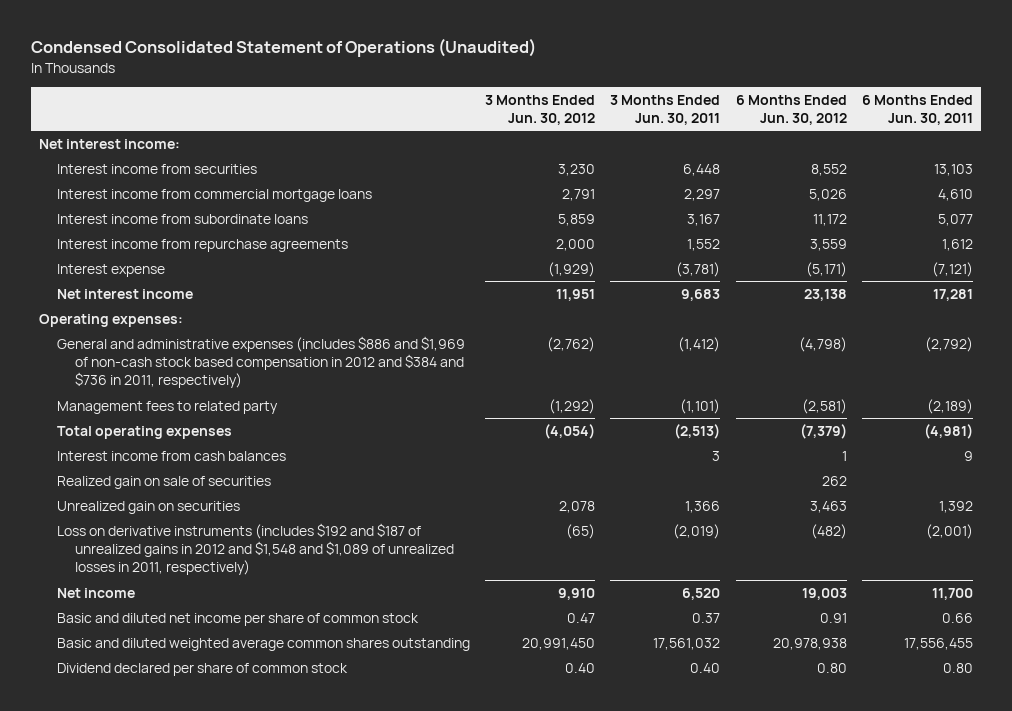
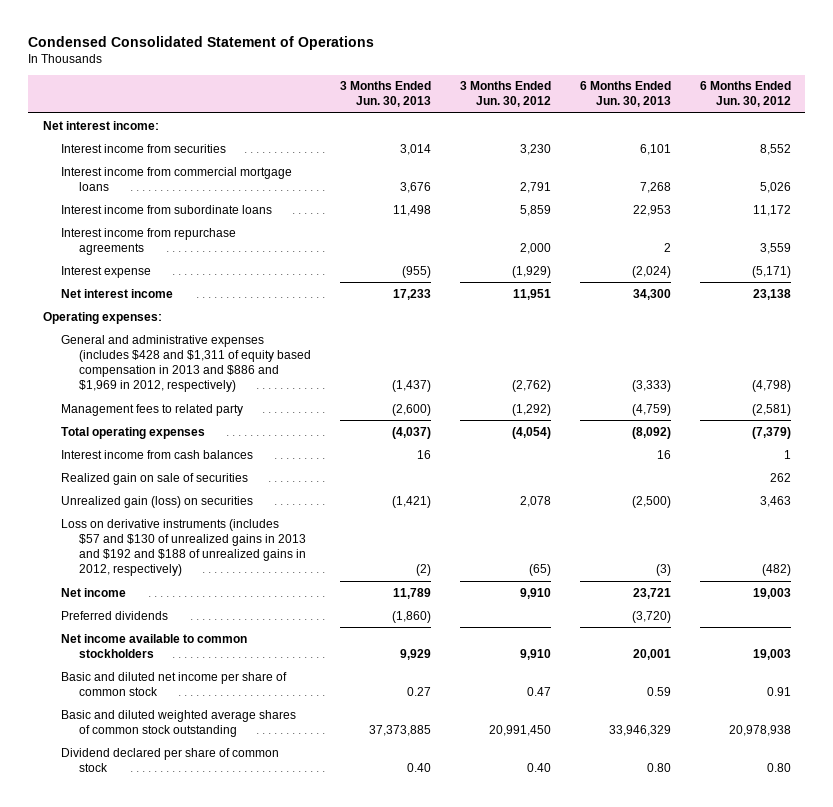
[31,38,537,58] Condensed Consolidated Statement of Operations (Unaudited) -> [28,35,375,50] Condensed Consolidated Statement of Operations
[610,94,721,125] 3 Months Ended Jun. 30, 2011 -> none
[861,94,973,125] 6 Months Ended Jun. 30, 2011 -> none
none -> [339,81,431,108] 3 Months Ended Jun. 30, 2013
none -> [579,81,671,108] 6 Months Ended Jun. 30, 2013
[56,335,465,389] General and administrative expenses (includes $886 and $1,969 of non-cash stock based compensation in 2012 and $384 and $736 in 2011, respectively) -> [60,334,311,393] General and administrative expenses (includes $428 and $1,311 of equity based compensation in 2013 and $886 and $1,969 in 2012, respectively)
[56,500,240,514] Unrealized gain on securities -> [60,495,253,508] Unrealized gain (loss) on securities
[56,522,454,576] Loss on derivative instruments (includes $192 and $187 of unrealized gains in 2012 and $1,548 and $1,089 of unrealized losses in 2011, respectively) -> [60,518,306,577] Loss on derivative instruments (includes $57 and $130 of unrealized gains in 2013 and $192 and $188 of unrealized gains in 2012, respectively)
none -> [60,610,168,620] Preferred dividends
none -> [60,633,247,658] Net income available to common stockholders
[56,637,470,651] Basic and diluted weighted average common shares outstanding -> [60,709,296,737] Basic and diluted weighted average shares of common stock outstanding

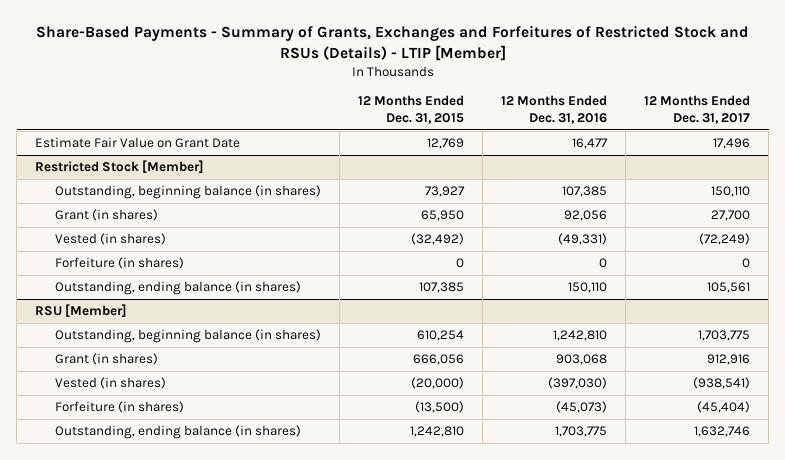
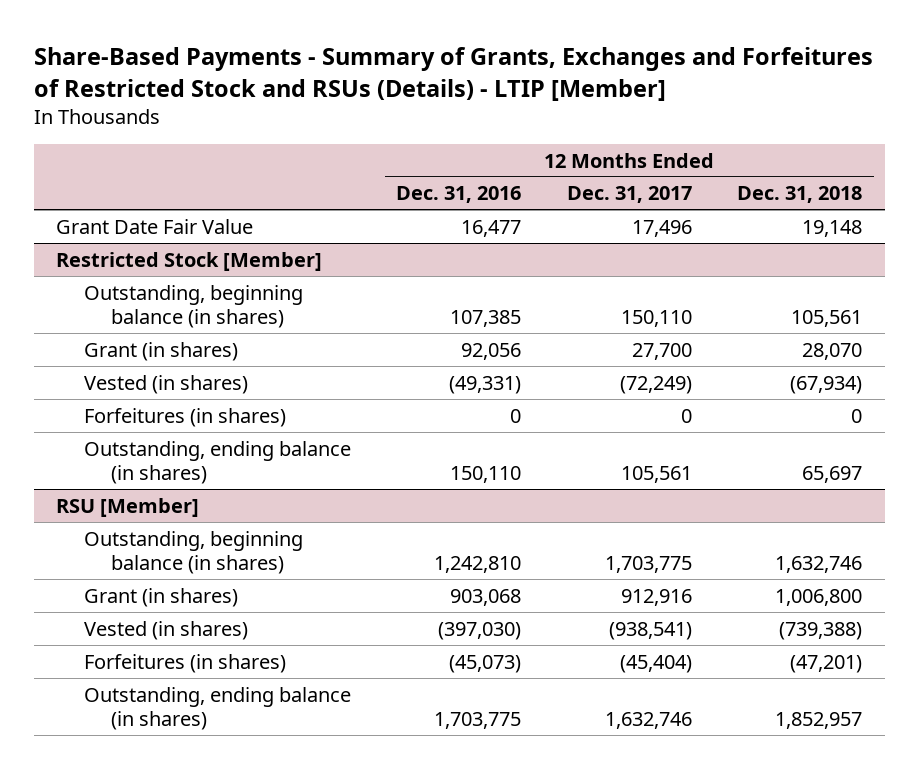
[358,95,465,125] 12 Months Ended Dec. 31, 2015 -> none
none -> [737,186,863,204] Dec. 31, 2018
[35,137,241,149] Estimate Fair Value on Grant Date -> [56,218,254,234] Grant Date Fair Value
[55,257,185,270] Forfeiture (in shares) -> [83,407,286,427] Forfeitures (in shares)
[55,401,185,414] Forfeiture (in shares) -> [83,653,286,673] Forfeitures (in shares)

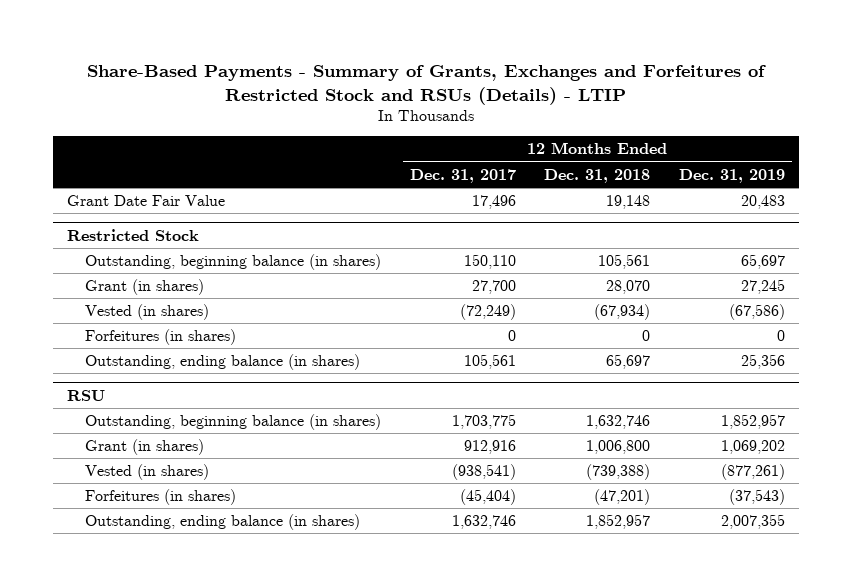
[33,47,873,101] Share-Based Payments - Summary of Grants, Exchanges and Forfeitures of Restricted Stock and RSUs (Details) - LTIP [Member] -> [87,64,767,105] Share-Based Payments - Summary of Grants, Exchanges and Forfeitures of Restricted Stock and RSUs (Details) - LTIP
[396,186,522,204] Dec. 31, 2016 -> none
none -> [678,168,785,183] Dec. 31, 2019
[56,251,323,271] Restricted Stock [Member] -> [67,228,200,241] Restricted Stock
[56,497,200,517] RSU [Member] -> [67,389,106,401] RSU

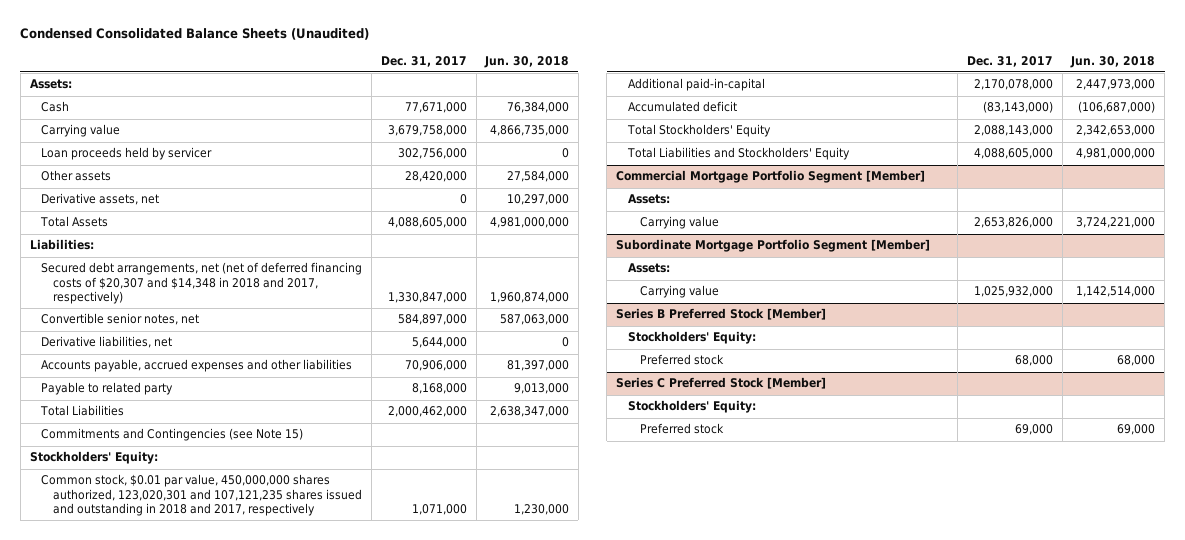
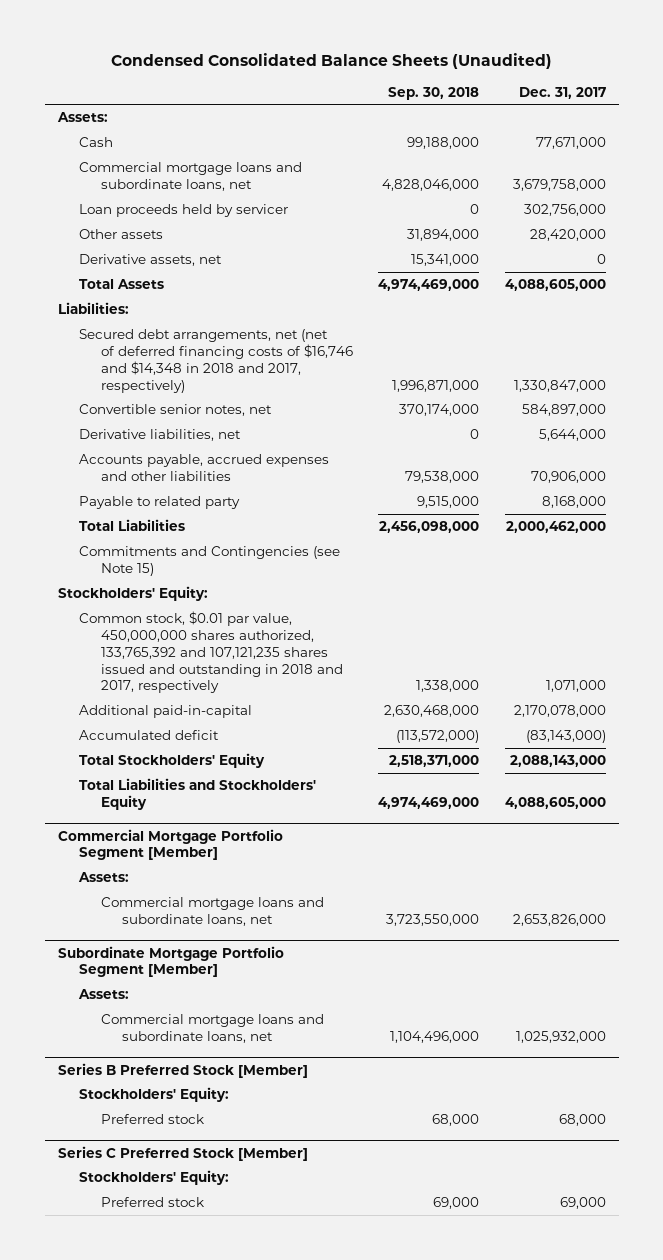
[484,55,570,68] Jun. 30, 2018 -> none
none -> [388,86,480,100] Sep. 30, 2018
[41,124,121,138] Carrying value -> [79,162,303,192] Commercial mortgage loans and subordinate loans, net
[41,262,363,305] Secured debt arrangements, net (net of deferred financing costs of $20,307 and $14,348 in 2018 and 2017, respectively) -> [79,329,353,393] Secured debt arrangements, net (net of deferred financing costs of $16,746 and $14,348 in 2018 and 2017, respectively)
[41,474,363,517] Common stock, $0.01 par value, 450,000,000 shares authorized, 123,020,301 and 107,121,235 shares issued and outstanding in 2018 and 2017, respectively -> [79,611,343,694] Common stock, $0.01 par value, 450,000,000 shares authorized, 133,765,392 and 107,121,235 shares issued and outstanding in 2018 and 2017, respectively
[639,216,719,230] Carrying value -> [100,897,324,927] Commercial mortgage loans and subordinate loans, net
[639,285,719,299] Carrying value -> [100,1014,324,1044] Commercial mortgage loans and subordinate loans, net

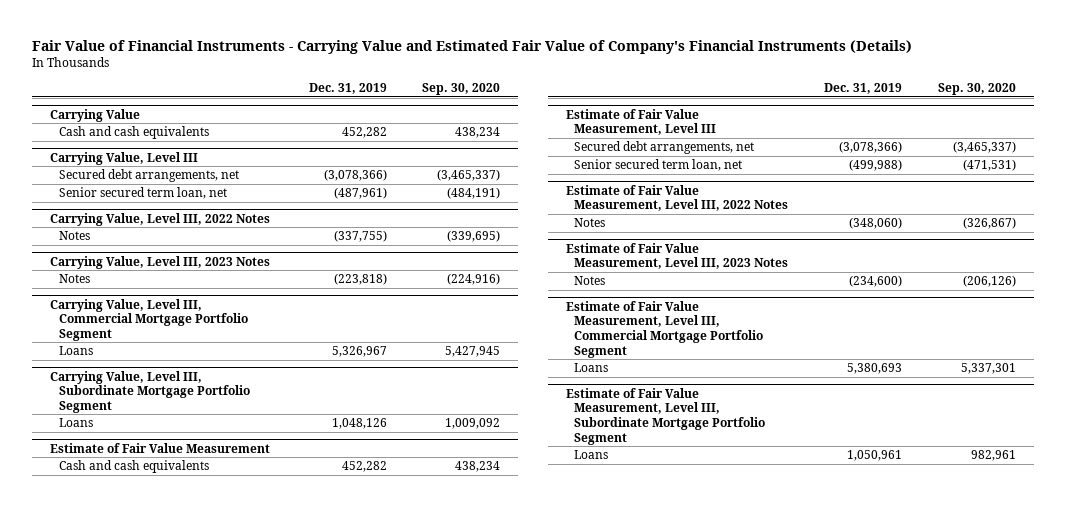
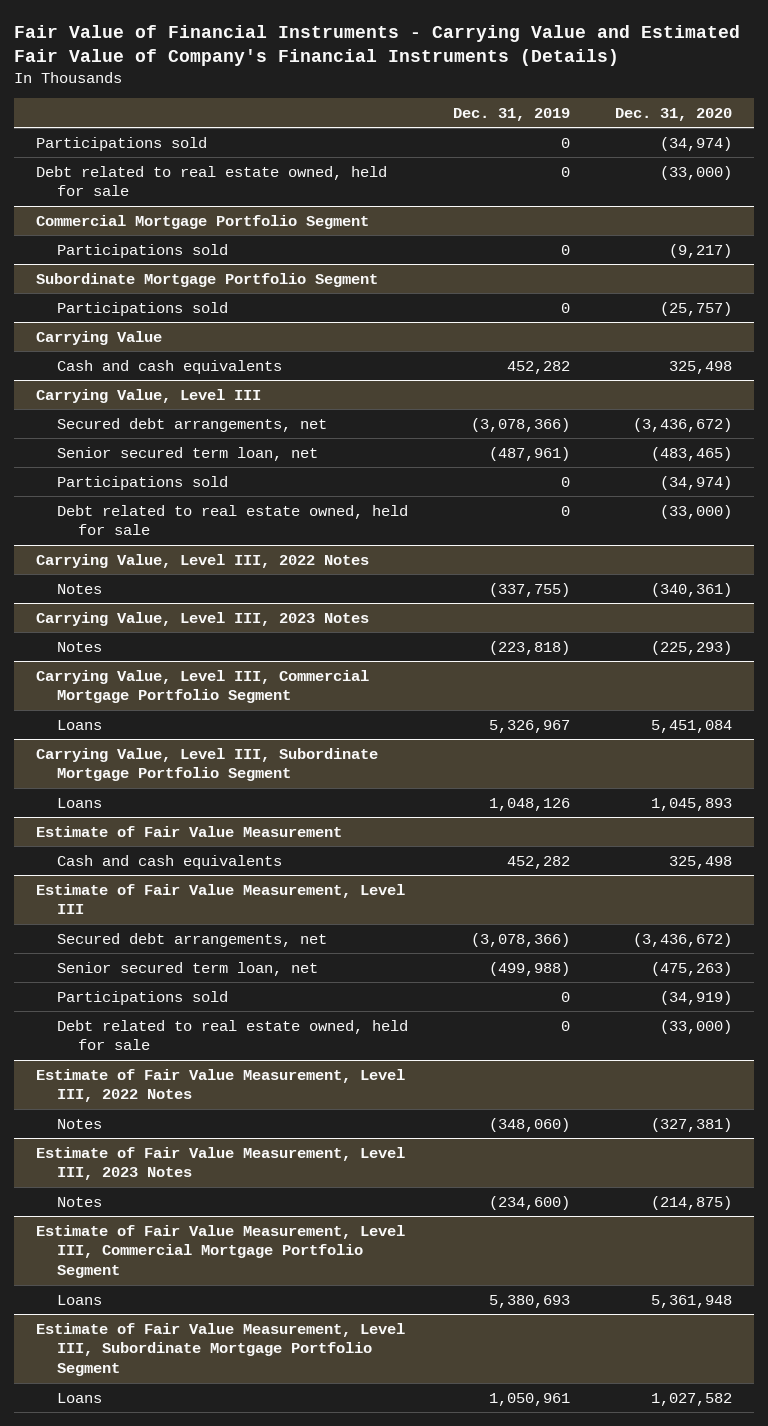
[422,83,501,96] Sep. 30, 2020 -> none
none -> [614,107,732,121] Dec. 31, 2020
none -> [36,136,208,151] Participations sold
none -> [36,165,388,197] Debt related to real estate owned, held for sale
none -> [36,214,370,229] Commercial Mortgage Portfolio Segment
none -> [56,243,228,258] Participations sold
none -> [36,272,379,287] Subordinate Mortgage Portfolio Segment
none -> [56,301,228,316] Participations sold
none -> [56,475,228,490] Participations sold
none -> [56,504,408,536] Debt related to real estate owned, held for sale
none -> [56,990,228,1005] Participations sold
none -> [56,1019,408,1051] Debt related to real estate owned, held for sale

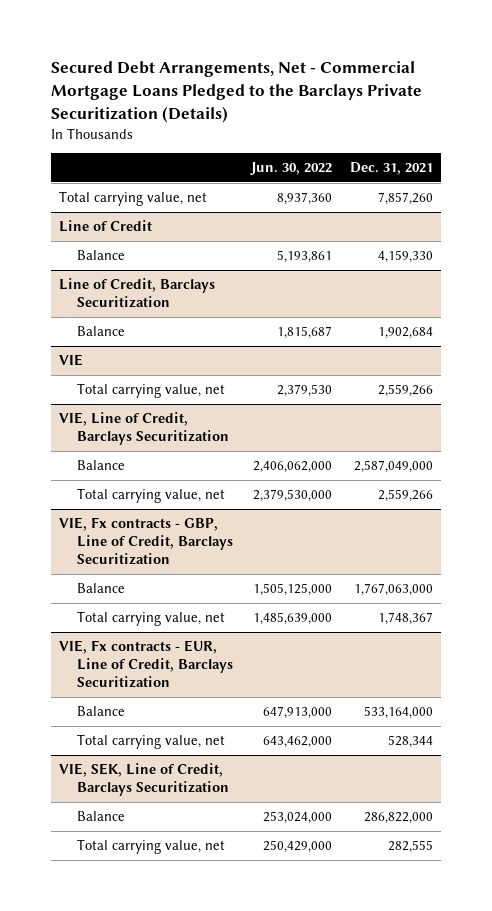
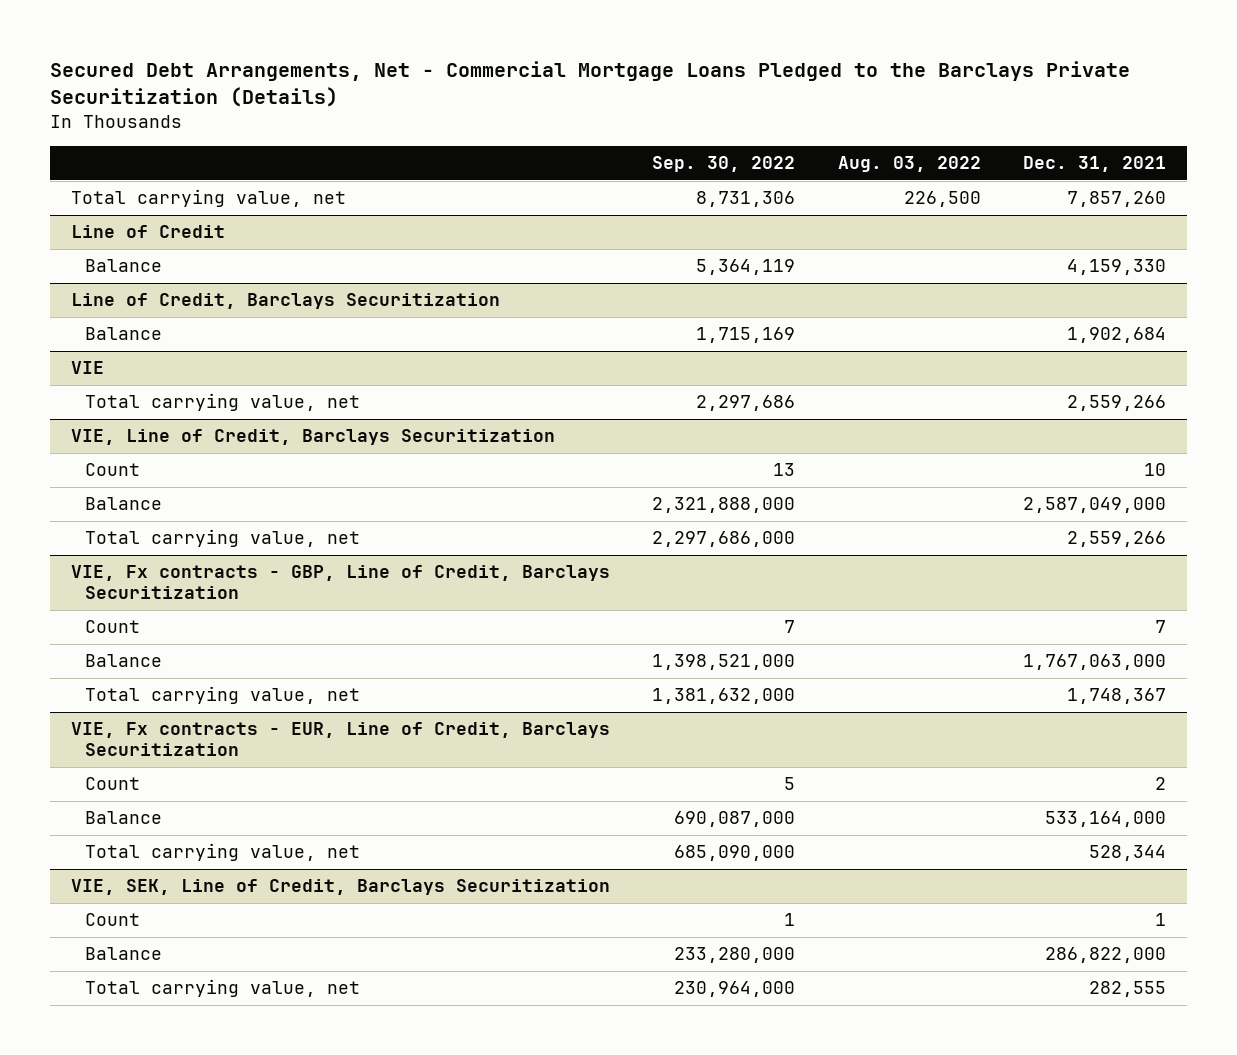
[249,162,332,176] Jun. 30, 2022 -> none
none -> [652,155,796,172] Sep. 30, 2022
none -> [837,155,981,172] Aug. 03, 2022
none -> [85,463,141,477] Count
none -> [85,620,141,634] Count
none -> [85,777,141,791] Count
none -> [85,913,141,927] Count

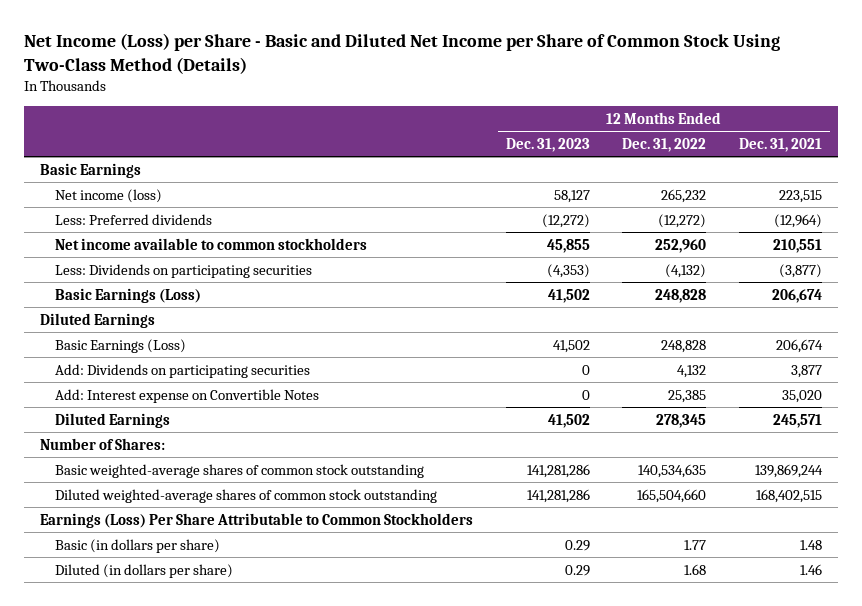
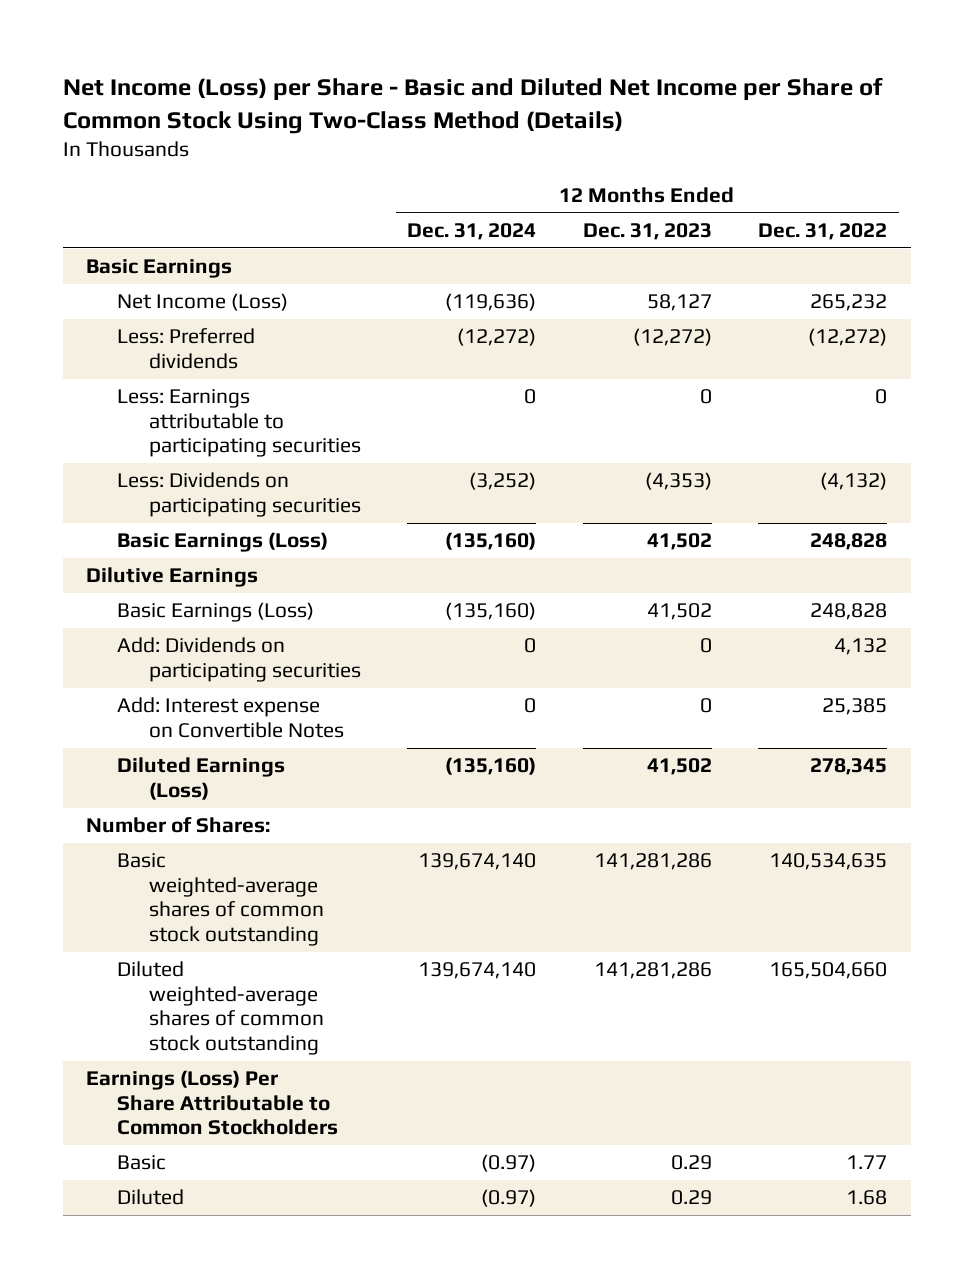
[739,137,823,152] Dec. 31, 2021 -> none
none -> [407,222,537,240] Dec. 31, 2024
[55,188,163,203] Net income (loss) -> [117,293,289,312] Net Income (Loss)
[55,237,368,250] Net income available to common stockholders -> none
none -> [117,389,361,458] Less: Earnings attributable to participating securities
[40,312,156,328] Diluted Earnings -> [85,567,258,588] Dilutive Earnings
[55,412,171,428] Diluted Earnings -> [117,757,286,800] Diluted Earnings (Loss)
[55,538,221,553] Basic (in dollars per share) -> [117,1155,167,1171] Basic
[55,563,234,578] Diluted (in dollars per share) -> [117,1189,185,1206] Diluted

